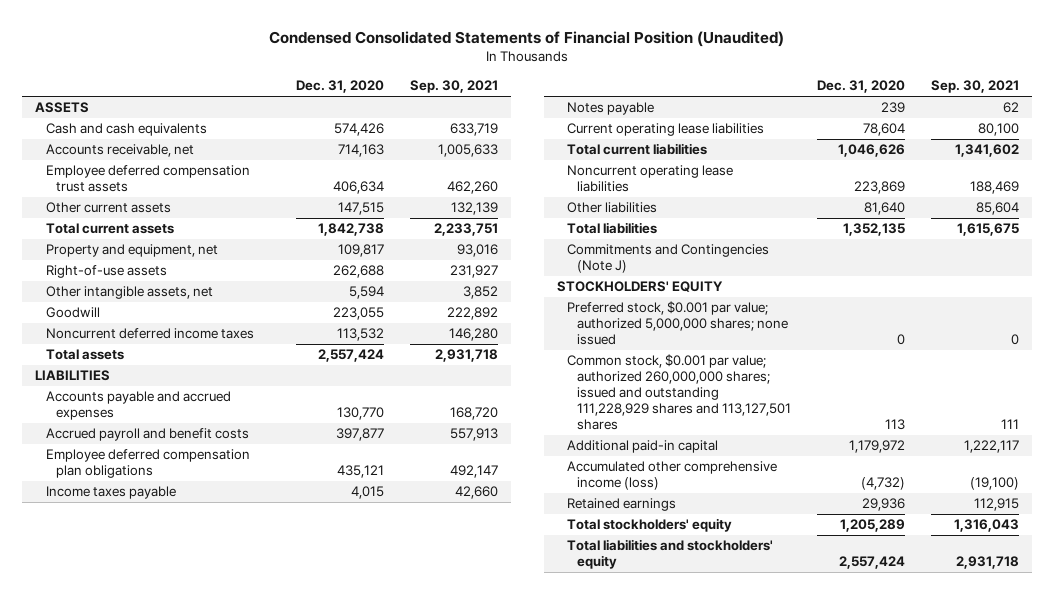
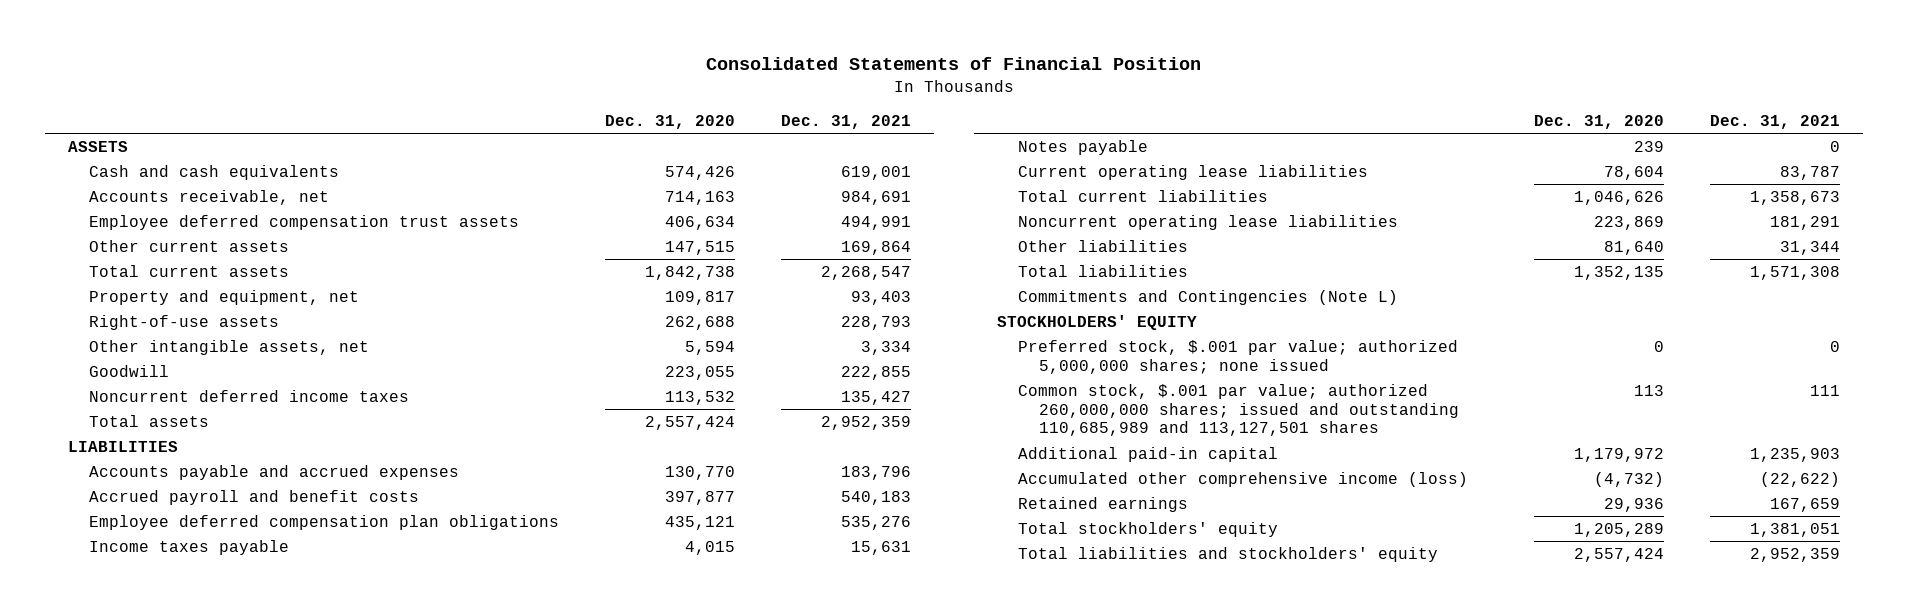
[269,31,785,48] Condensed Consolidated Statements of Financial Position (Unaudited) -> [706,56,1202,70] Consolidated Statements of Financial Position
[409,80,498,94] Sep. 30, 2021 -> none
none -> [781,114,912,129] Dec. 31, 2021
[567,244,770,274] Commitments and Contingencies (Note J) -> [1018,290,1399,306] Commitments and Contingencies (Note L)
[567,301,789,346] Preferred stock, $0.001 par value; authorized 5,000,000 shares; none issued -> [1018,340,1459,374] Preferred stock, $.001 par value; authorized 5,000,000 shares; none issued
[567,354,792,431] Common stock, $0.001 par value; authorized 260,000,000 shares; issued and outstanding 111,228,929 shares and 113,127,501 shares -> [1018,384,1460,437] Common stock, $.001 par value; authorized 260,000,000 shares; issued and outstanding 110,685,989 and 113,127,501 shares

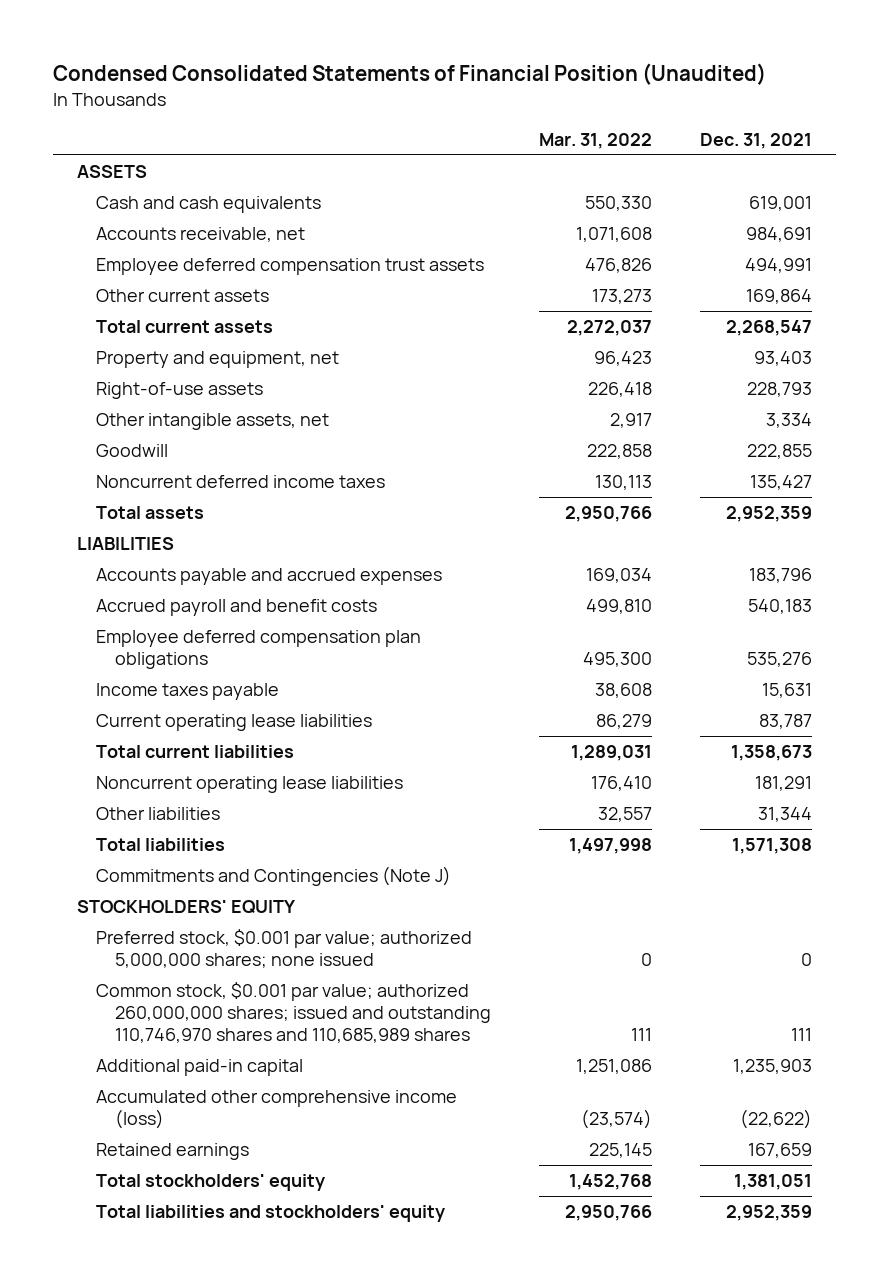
[706,56,1202,70] Consolidated Statements of Financial Position -> [53,63,767,86] Condensed Consolidated Statements of Financial Position (Unaudited)
[605,114,736,129] Dec. 31, 2020 -> none
none -> [539,132,653,149] Mar. 31, 2022
[1018,140,1149,156] Notes payable -> none
[1018,290,1399,306] Commitments and Contingencies (Note L) -> [96,866,452,887] Commitments and Contingencies (Note J)
[1018,340,1459,374] Preferred stock, $.001 par value; authorized 5,000,000 shares; none issued -> [96,929,473,969] Preferred stock, $0.001 par value; authorized 5,000,000 shares; none issued
[1018,384,1460,437] Common stock, $.001 par value; authorized 260,000,000 shares; issued and outstanding 110,685,989 and 113,127,501 shares -> [96,982,492,1043] Common stock, $0.001 par value; authorized 260,000,000 shares; issued and outstanding 110,746,970 shares and 110,685,989 shares

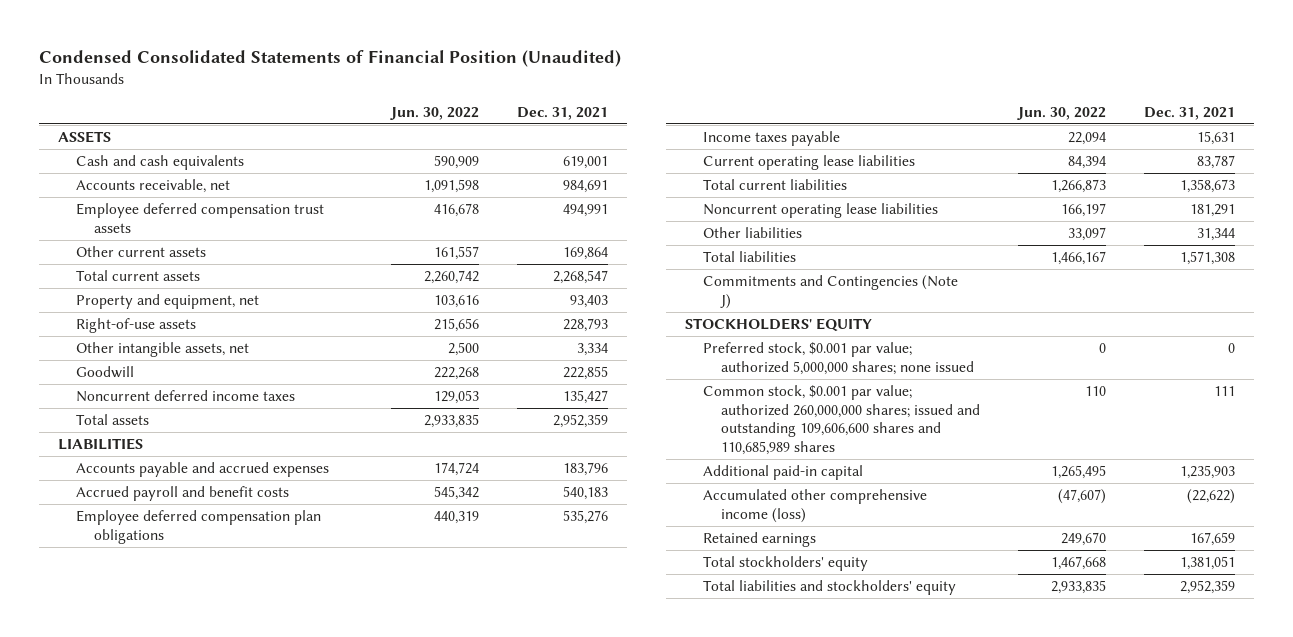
[539,132,653,149] Mar. 31, 2022 -> none
none -> [390,106,480,120] Jun. 30, 2022
[96,982,492,1043] Common stock, $0.001 par value; authorized 260,000,000 shares; issued and outstanding 110,746,970 shares and 110,685,989 shares -> [702,385,980,456] Common stock, $0.001 par value; authorized 260,000,000 shares; issued and outstanding 109,606,600 shares and 110,685,989 shares

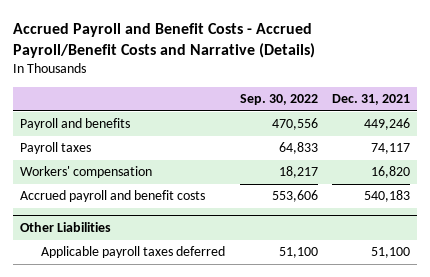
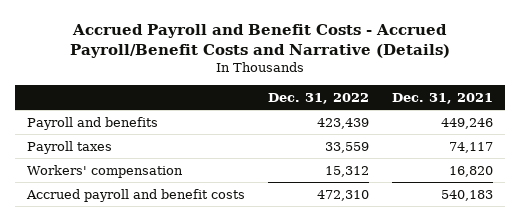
[239,94,318,106] Sep. 30, 2022 -> none
none -> [267,92,369,104] Dec. 31, 2022
[20,222,112,233] Other Liabilities -> none
[41,246,226,259] Applicable payroll taxes deferred -> none

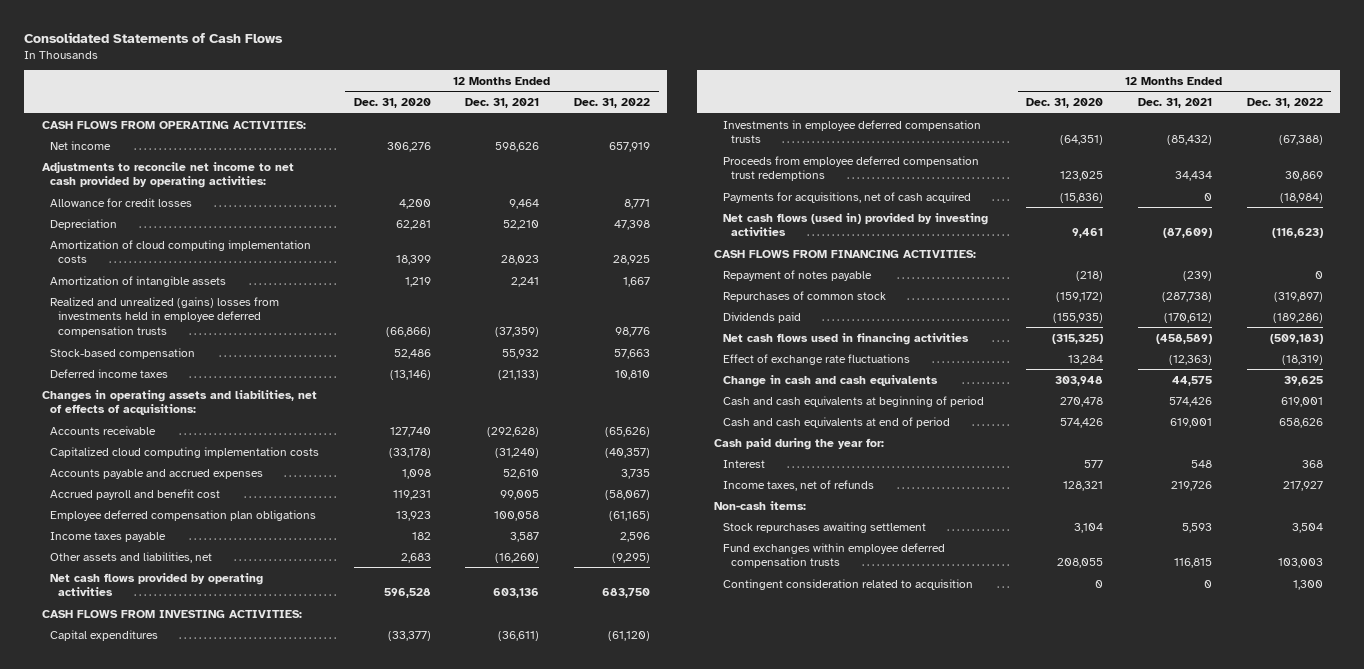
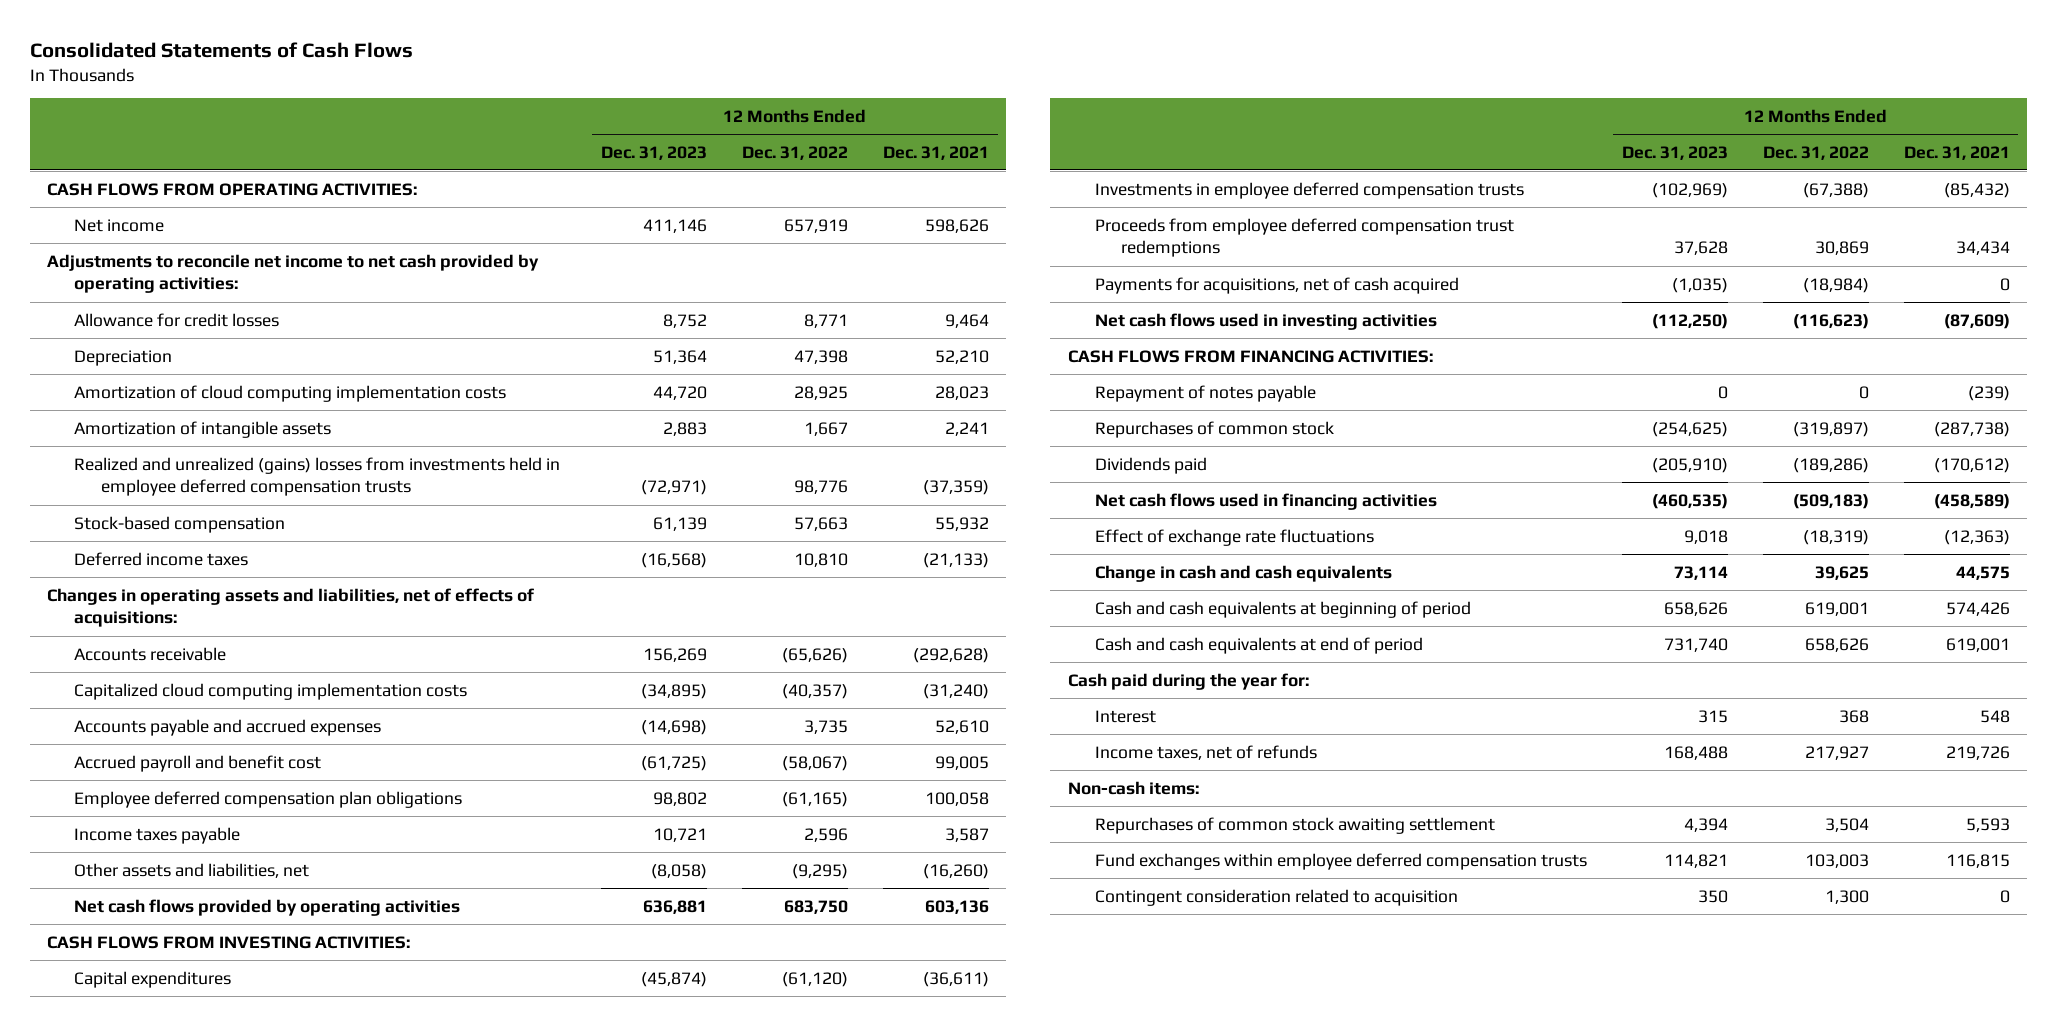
[353,98,431,109] Dec. 31, 2020 -> none
none -> [600,145,707,160] Dec. 31, 2023
[722,212,988,237] Net cash flows (used in) provided by investing activities -> [1094,312,1437,330] Net cash flows used in investing activities
[722,521,926,533] Stock repurchases awaiting settlement -> [1094,816,1495,834] Repurchases of common stock awaiting settlement

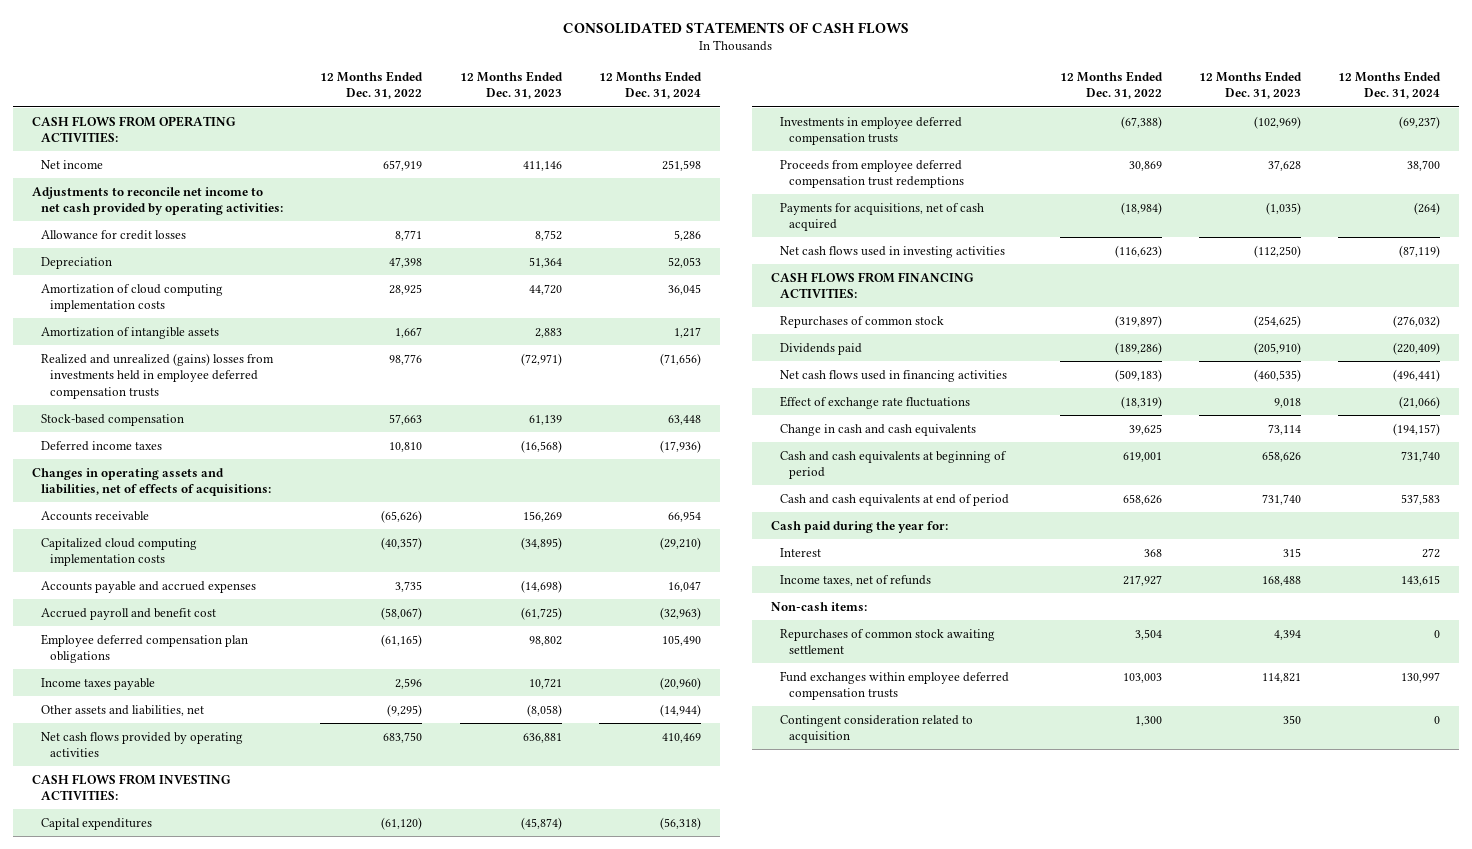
[29,41,413,58] Consolidated Statements of Cash Flows -> [562,21,909,34] CONSOLIDATED STATEMENTS OF CASH FLOWS
[882,145,989,160] Dec. 31, 2021 -> none
none -> [599,70,703,100] 12 Months Ended Dec. 31, 2024
[1094,384,1316,402] Repayment of notes payable -> none

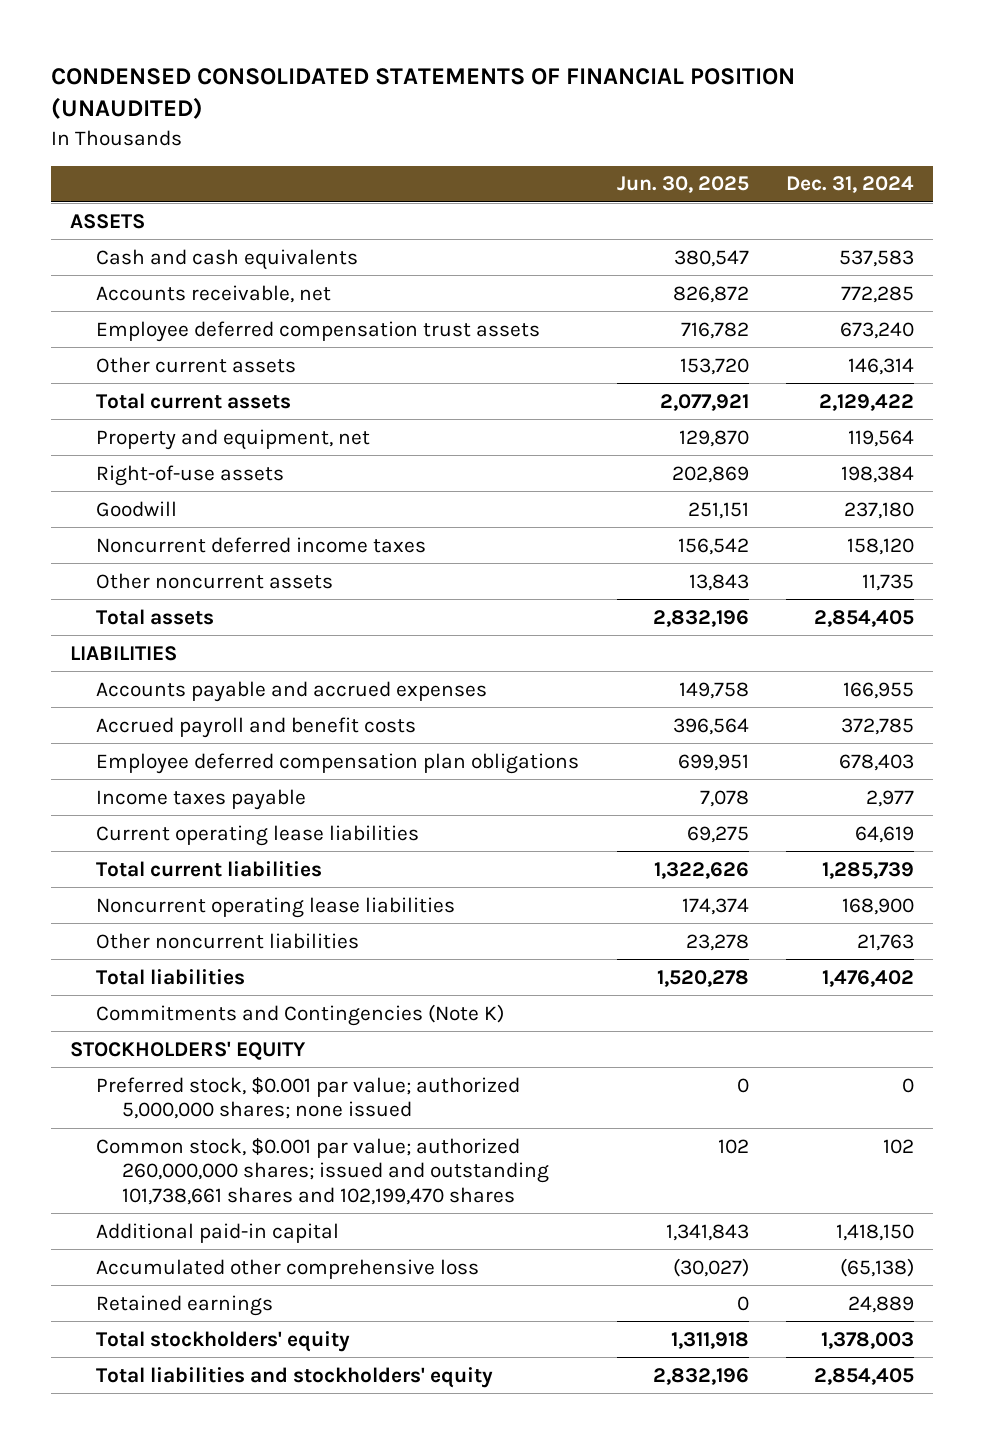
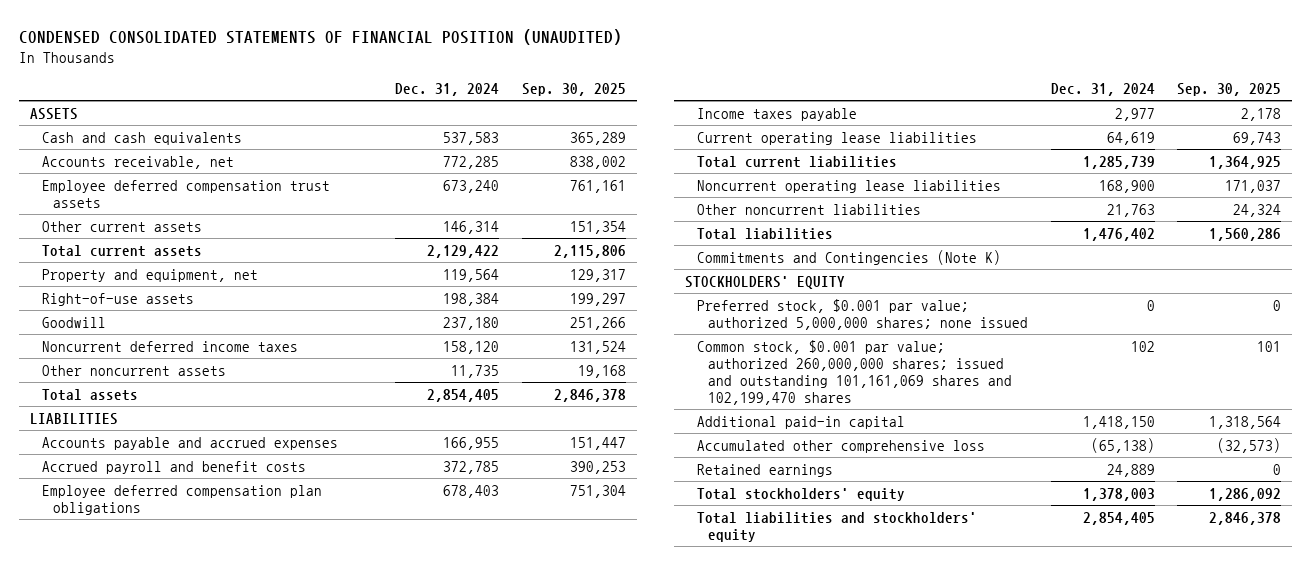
[616,176,749,194] Jun. 30, 2025 -> none
none -> [521,83,626,97] Sep. 30, 2025
[96,1137,550,1205] Common stock, $0.001 par value; authorized 260,000,000 shares; issued and outstanding 101,738,661 shares and 102,199,470 shares -> [696,339,1013,405] Common stock, $0.001 par value; authorized 260,000,000 shares; issued and outstanding 101,161,069 shares and 102,199,470 shares

